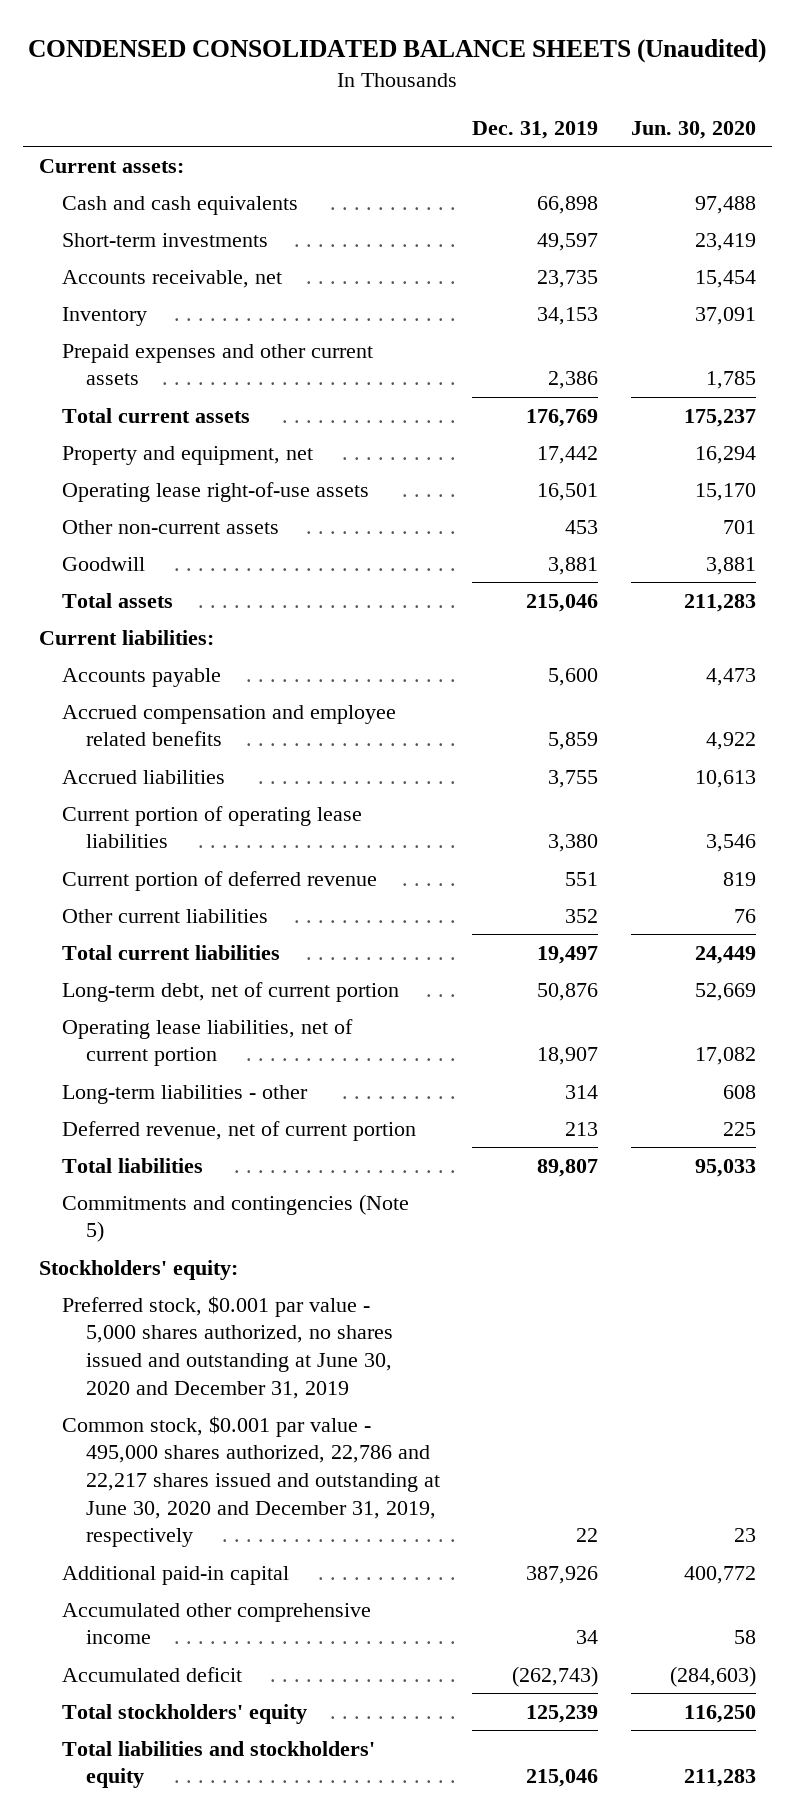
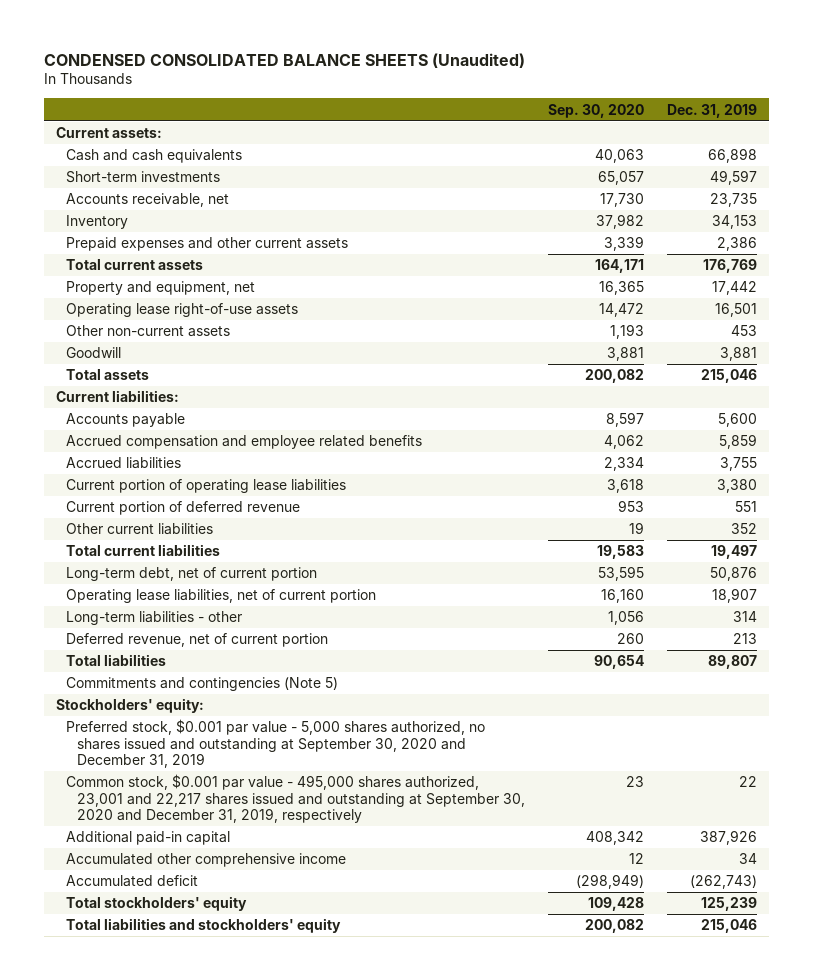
[630,120,756,139] Jun. 30, 2020 -> none
none -> [547,103,644,118] Sep. 30, 2020
[62,1295,393,1399] Preferred stock, $0.001 par value - 5,000 shares authorized, no shares issued and outstanding at June 30, 2020 and December 31, 2019 -> [66,719,486,769] Preferred stock, $0.001 par value - 5,000 shares authorized, no shares issued and outstanding at September 30, 2020 and December 31, 2019
[62,1415,440,1548] Common stock, $0.001 par value - 495,000 shares authorized, 22,786 and 22,217 shares issued and outstanding at June 30, 2020 and December 31, 2019, respectively -> [66,774,525,824] Common stock, $0.001 par value - 495,000 shares authorized, 23,001 and 22,217 shares issued and outstanding at September 30, 2020 and December 31, 2019, respectively

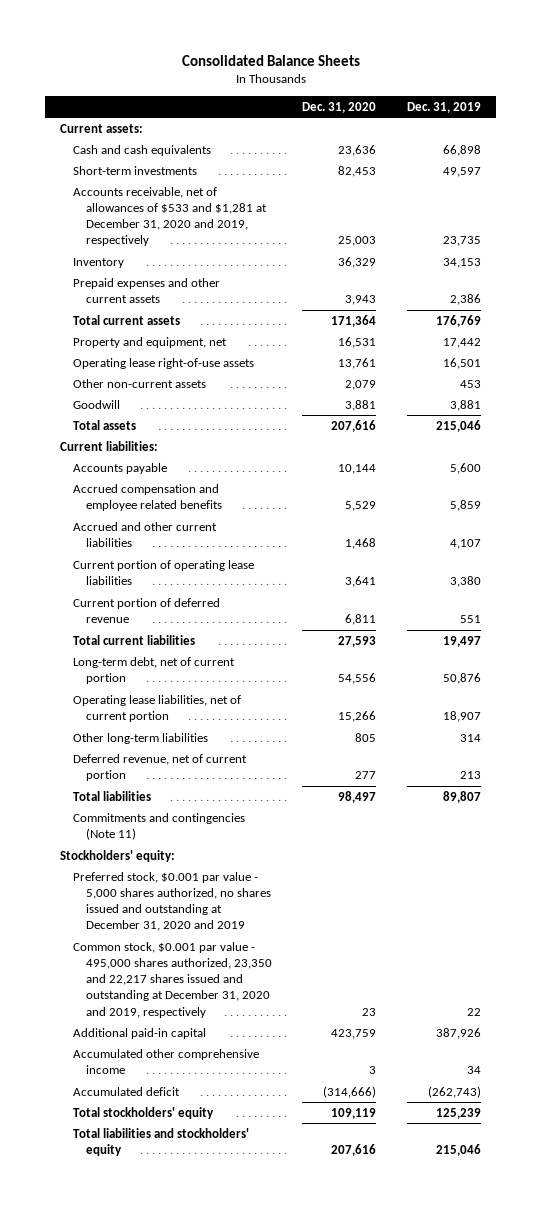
[43,52,525,68] CONDENSED CONSOLIDATED BALANCE SHEETS (Unaudited) -> [181,54,360,66] Consolidated Balance Sheets
[547,103,644,118] Sep. 30, 2020 -> none
none -> [302,101,377,113] Dec. 31, 2020
[66,193,230,208] Accounts receivable, net -> [73,186,268,247] Accounts receivable, net of allowances of $533 and $1,281 at December 31, 2020 and 2019, respectively
[66,457,182,470] Accrued liabilities -> none
none -> [73,521,218,548] Accrued and other current liabilities
[66,523,214,536] Other current liabilities -> none
[66,611,243,626] Long-term liabilities - other -> [73,732,209,744] Other long-term liabilities
[66,677,339,692] Commitments and contingencies (Note 5) -> [73,812,246,841] Commitments and contingencies (Note 11)
[66,719,486,769] Preferred stock, $0.001 par value - 5,000 shares authorized, no shares issued and outstanding at September 30, 2020 and December 31, 2019 -> [73,871,272,932] Preferred stock, $0.001 par value - 5,000 shares authorized, no shares issued and outstanding at December 31, 2020 and 2019
[66,774,525,824] Common stock, $0.001 par value - 495,000 shares authorized, 23,001 and 22,217 shares issued and outstanding at September 30, 2020 and December 31, 2019, respectively -> [73,941,273,1018] Common stock, $0.001 par value - 495,000 shares authorized, 23,350 and 22,217 shares issued and outstanding at December 31, 2020 and 2019, respectively

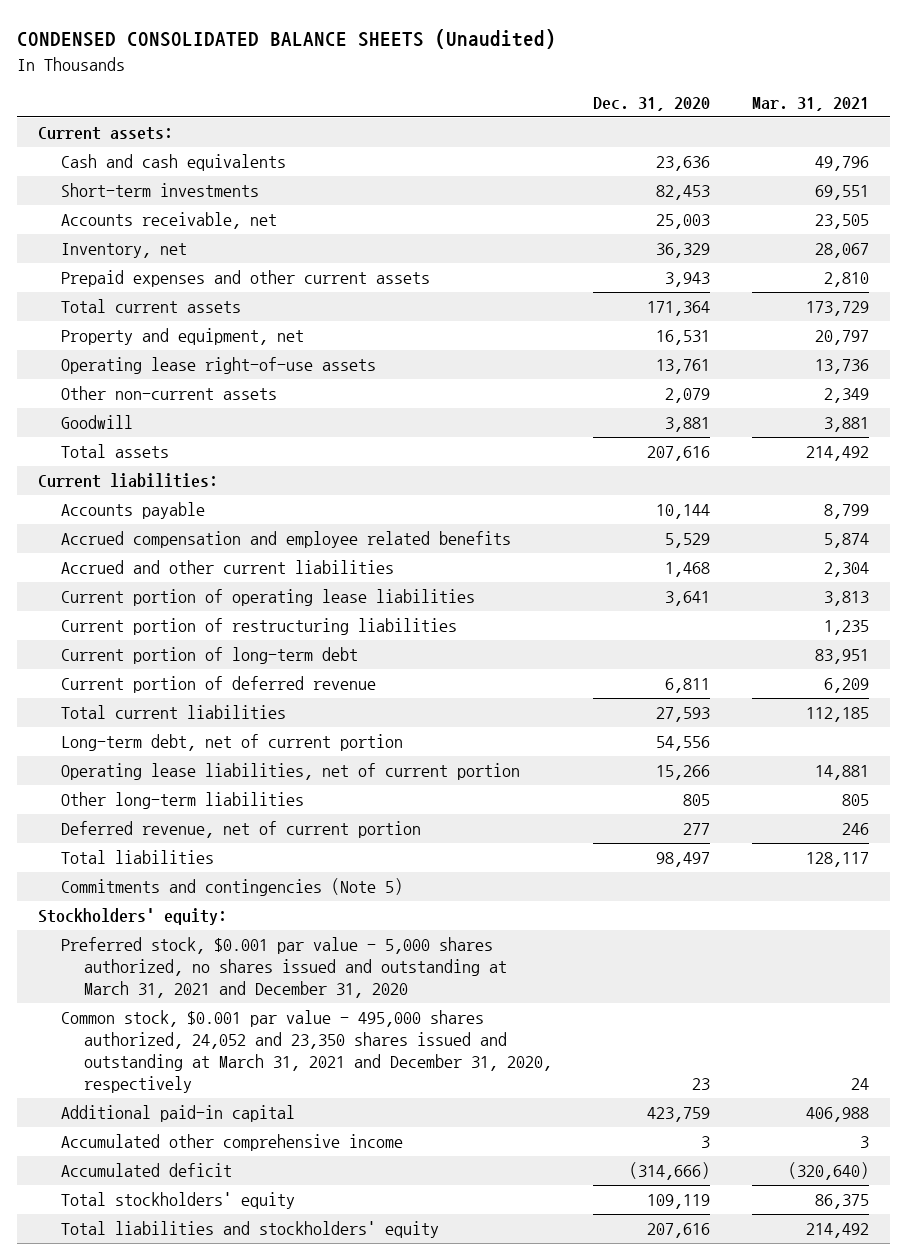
[181,54,360,66] Consolidated Balance Sheets -> [17,29,557,50] CONDENSED CONSOLIDATED BALANCE SHEETS (Unaudited)
[406,101,481,113] Dec. 31, 2019 -> none
none -> [751,96,869,111] Mar. 31, 2021
[73,186,268,247] Accounts receivable, net of allowances of $533 and $1,281 at December 31, 2020 and 2019, respectively -> [60,212,277,230] Accounts receivable, net
[73,257,125,268] Inventory -> [60,243,187,259] Inventory, net
none -> [60,618,457,636] Current portion of restructuring liabilities
none -> [60,647,358,665] Current portion of long-term debt
[73,812,246,841] Commitments and contingencies (Note 11) -> [60,878,403,897] Commitments and contingencies (Note 5)
[73,871,272,932] Preferred stock, $0.001 par value - 5,000 shares authorized, no shares issued and outstanding at December 31, 2020 and 2019 -> [60,937,507,999] Preferred stock, $0.001 par value - 5,000 shares authorized, no shares issued and outstanding at March 31, 2021 and December 31, 2020
[73,941,273,1018] Common stock, $0.001 par value - 495,000 shares authorized, 23,350 and 22,217 shares issued and outstanding at December 31, 2020 and 2019, respectively -> [60,1010,552,1094] Common stock, $0.001 par value - 495,000 shares authorized, 24,052 and 23,350 shares issued and outstanding at March 31, 2021 and December 31, 2020, respectively

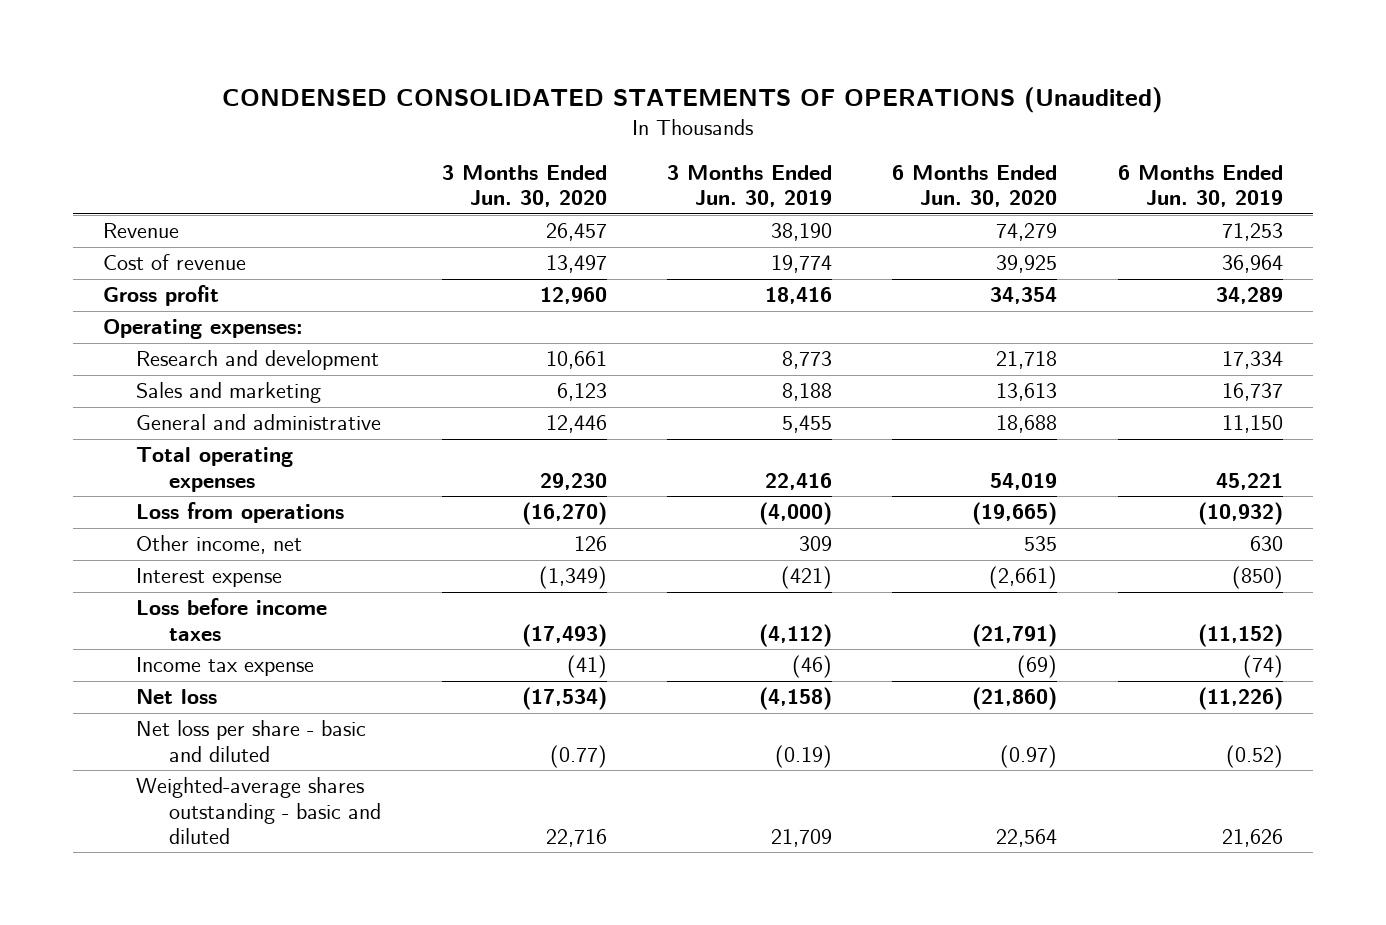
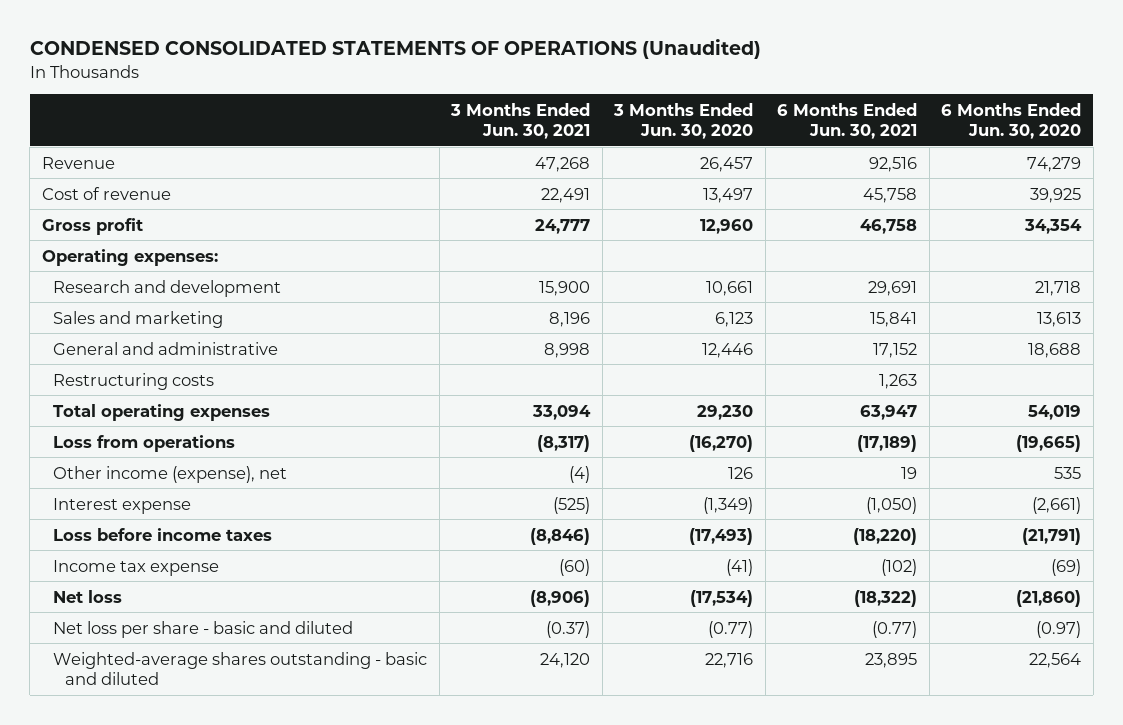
[666,164,832,208] 3 Months Ended Jun. 30, 2019 -> none
[1117,164,1283,208] 6 Months Ended Jun. 30, 2019 -> none
none -> [450,102,591,140] 3 Months Ended Jun. 30, 2021
none -> [777,102,918,140] 6 Months Ended Jun. 30, 2021
none -> [53,372,215,390] Restructuring costs
[136,535,303,555] Other income, net -> [53,465,288,483] Other income (expense), net

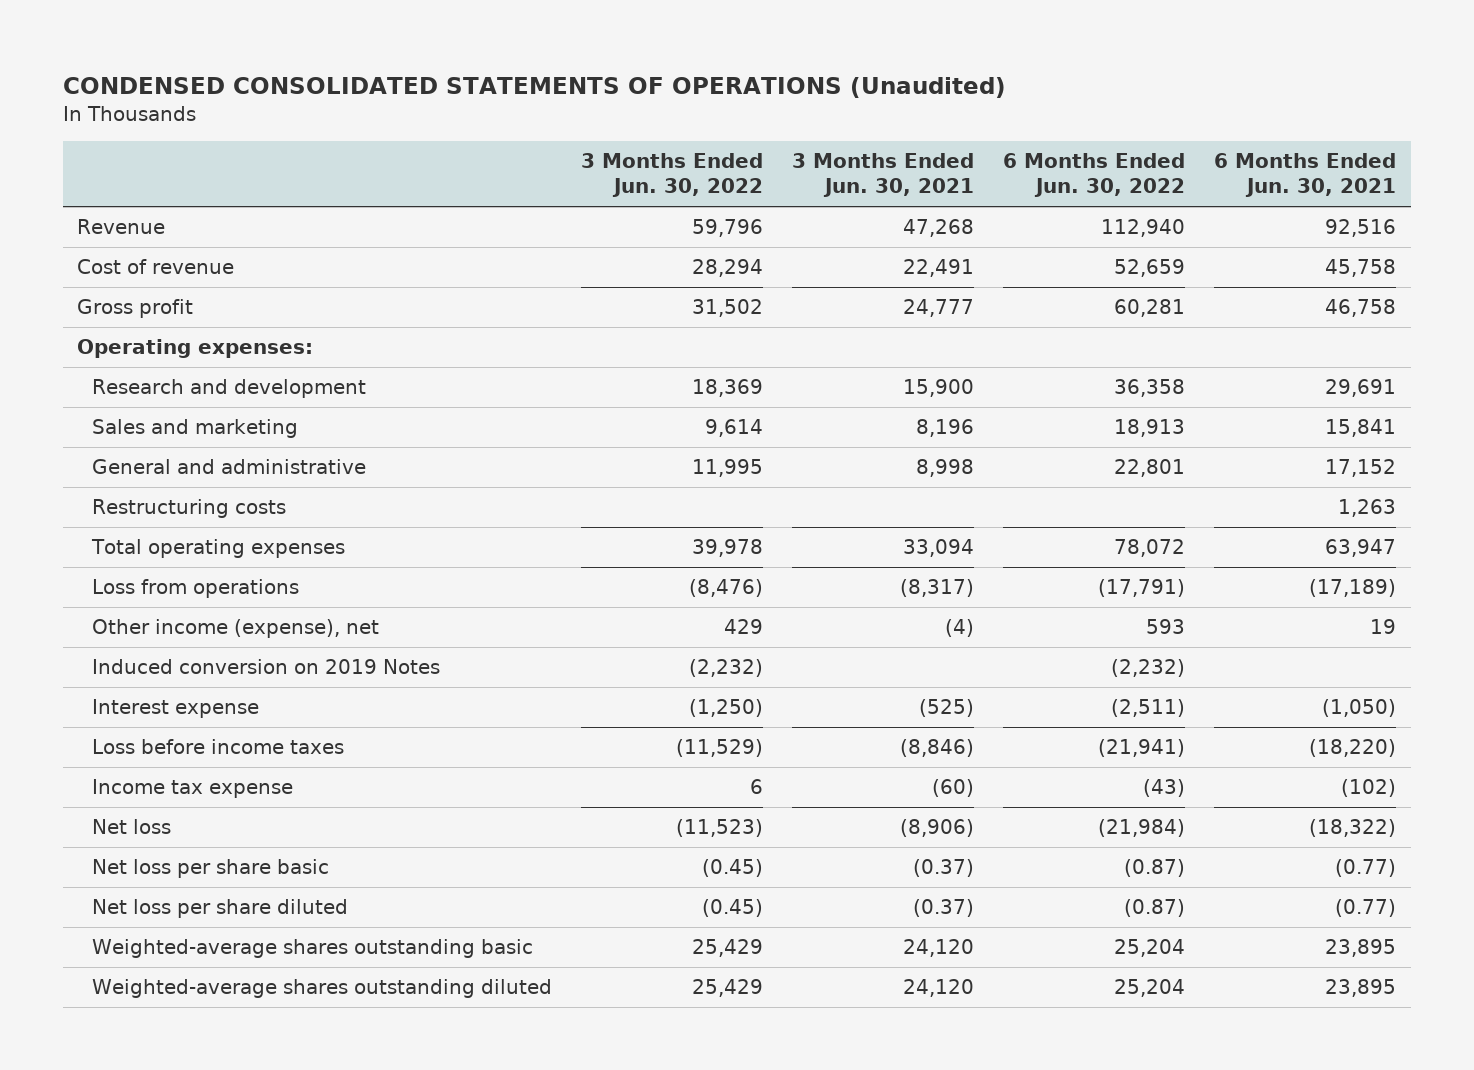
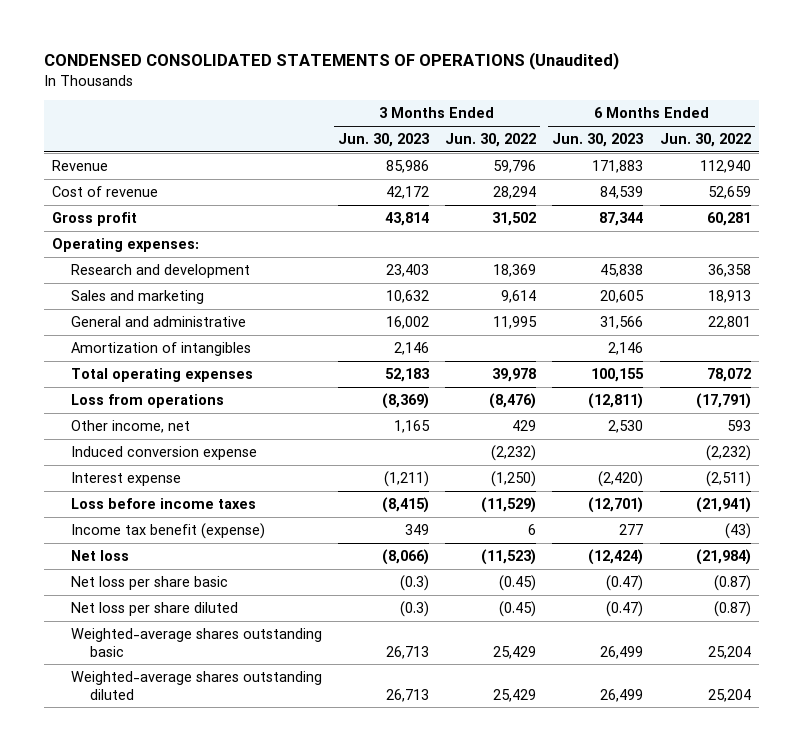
[791,152,974,198] 3 Months Ended Jun. 30, 2021 -> none
[1214,152,1397,198] 6 Months Ended Jun. 30, 2021 -> none
none -> [337,133,429,148] Jun. 30, 2023
none -> [552,133,644,148] Jun. 30, 2023
[91,499,286,519] Restructuring costs -> none
none -> [70,342,251,357] Amortization of intangibles
[91,619,379,639] Other income (expense), net -> [70,420,190,434] Other income, net
[91,659,440,675] Induced conversion on 2019 Notes -> [70,446,257,461] Induced conversion expense
[91,779,293,799] Income tax expense -> [70,523,265,540] Income tax benefit (expense)

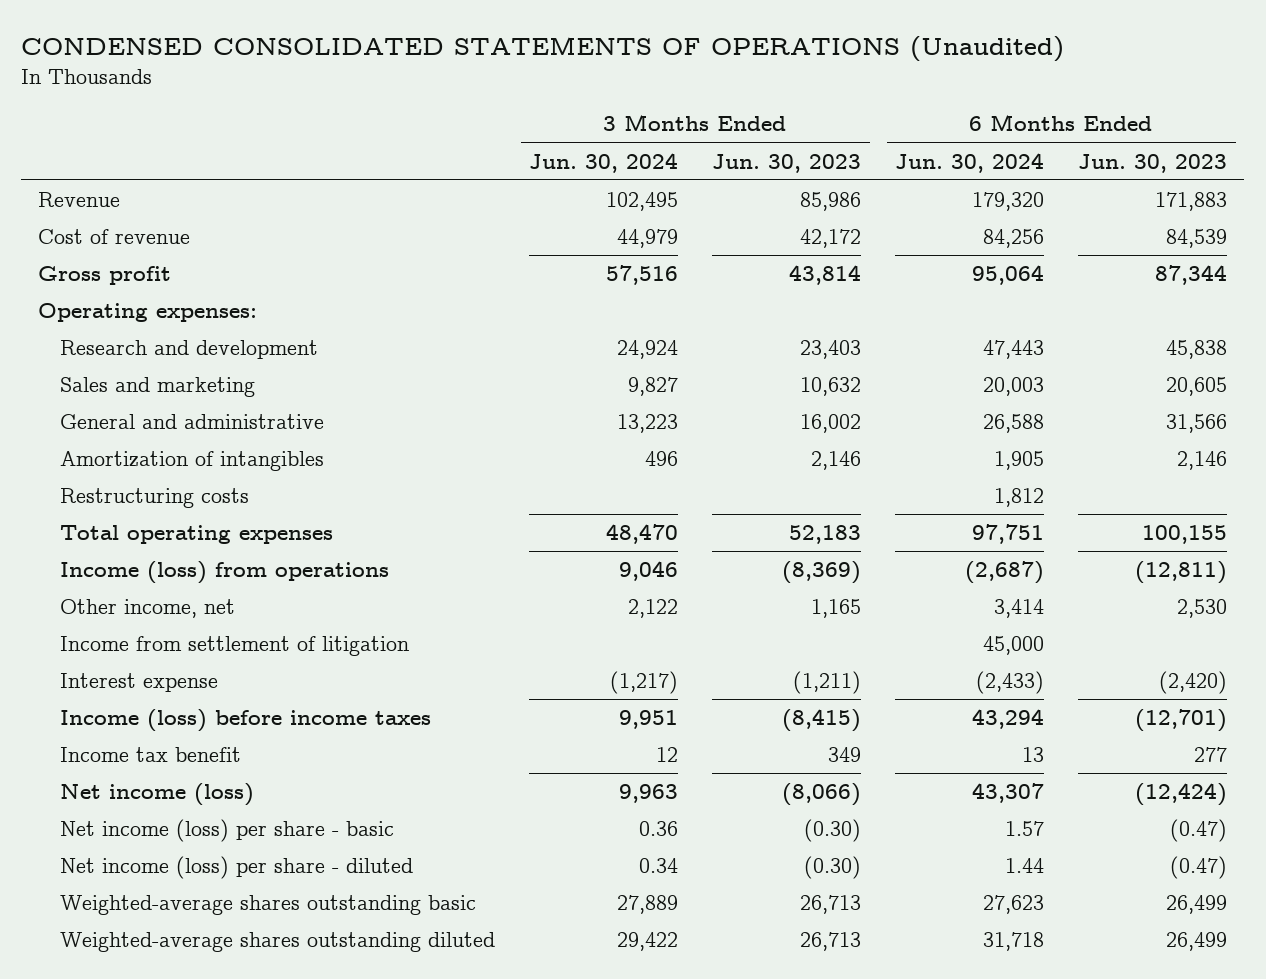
[445,133,537,148] Jun. 30, 2022 -> none
[659,133,751,148] Jun. 30, 2022 -> none
none -> [529,152,679,173] Jun. 30, 2024
none -> [895,152,1045,173] Jun. 30, 2024
none -> [60,488,250,509] Restructuring costs
[70,394,224,409] Loss from operations -> [60,561,390,585] Income (loss) from operations
[70,446,257,461] Induced conversion expense -> none
none -> [60,636,410,657] Income from settlement of litigation
[70,498,256,510] Loss before income taxes -> [60,709,432,733] Income (loss) before income taxes
[70,523,265,540] Income tax benefit (expense) -> [60,747,242,763] Income tax benefit
[70,550,129,562] Net loss -> [60,783,255,807] Net income (loss)
[70,576,228,591] Net loss per share basic -> [60,819,395,843] Net income (loss) per share - basic
[399,575,429,592] (0.3) -> [804,819,862,843] (0.30)
[70,602,238,617] Net loss per share diluted -> [60,856,414,880] Net income (loss) per share - diluted
[399,601,429,618] (0.3) -> [804,856,862,880] (0.30)

